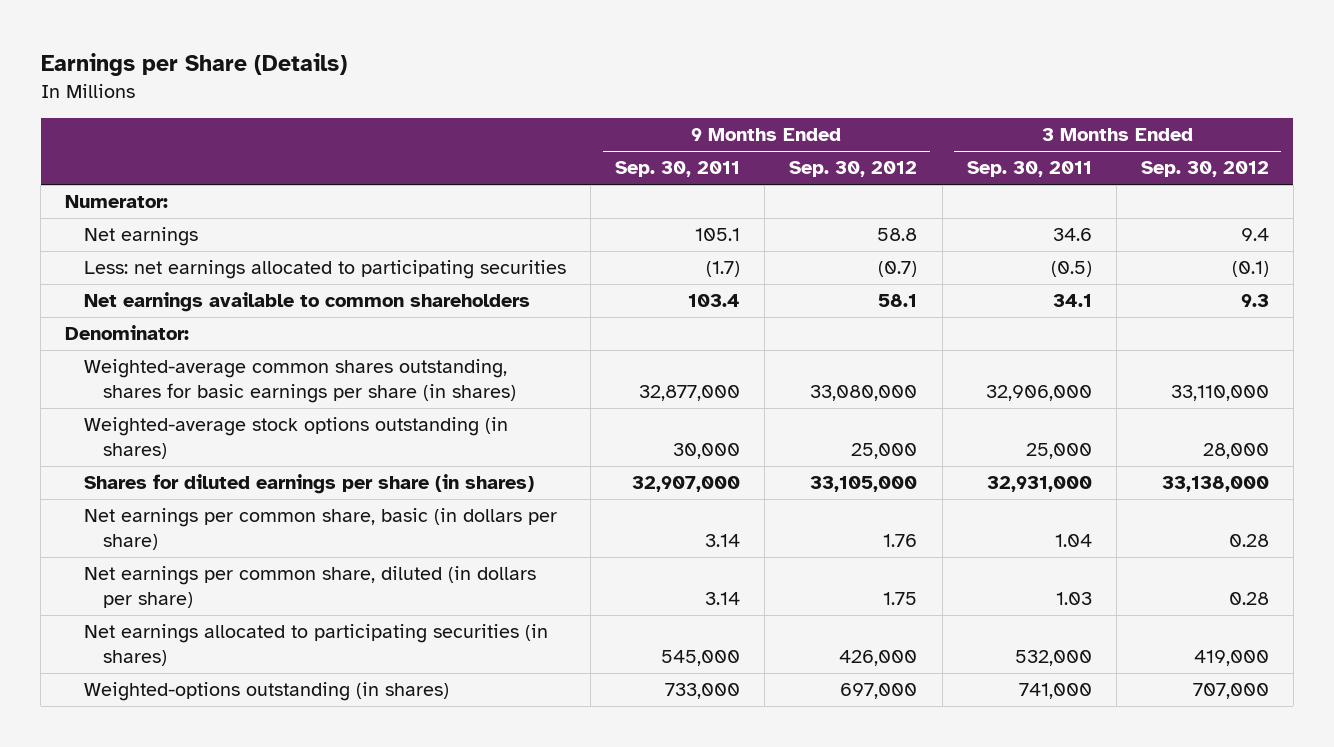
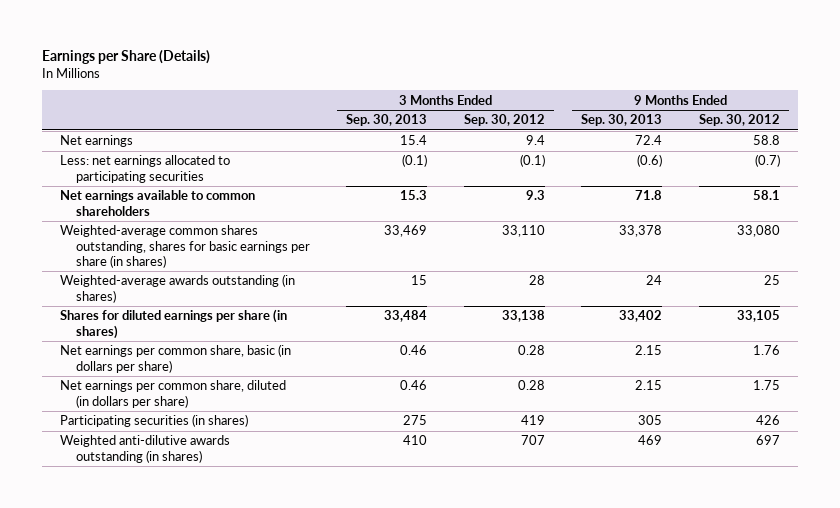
[615,161,741,178] Sep. 30, 2011 -> none
[966,161,1092,178] Sep. 30, 2011 -> none
none -> [346,114,428,127] Sep. 30, 2013
none -> [581,114,663,127] Sep. 30, 2013
[65,195,169,209] Numerator: -> none
[65,325,190,341] Denominator: -> none
[810,384,918,401] 33,080,000 -> [736,225,780,238] 33,080
[1170,384,1269,401] 33,110,000 -> [501,225,545,238] 33,110
[84,417,509,459] Weighted-average stock options outstanding (in shares) -> [60,274,296,303] Weighted-average awards outstanding (in shares)
[851,442,918,459] 25,000 -> [763,275,780,286] 25
[1202,442,1269,459] 28,000 -> [528,275,545,286] 28
[810,476,918,493] 33,105,000 -> [736,310,780,323] 33,105
[1161,476,1269,493] 33,138,000 -> [501,310,545,323] 33,138
[84,624,549,666] Net earnings allocated to participating securities (in shares) -> [60,414,249,428] Participating securities (in shares)
[839,649,918,666] 426,000 -> [755,415,780,426] 426
[1193,649,1269,666] 419,000 -> [520,415,545,426] 419
[84,682,450,702] Weighted-options outstanding (in shares) -> [60,435,231,463] Weighted anti-dilutive awards outstanding (in shares)
[840,683,918,700] 697,000 -> [755,435,780,446] 697
[1192,683,1269,700] 707,000 -> [520,435,545,446] 707

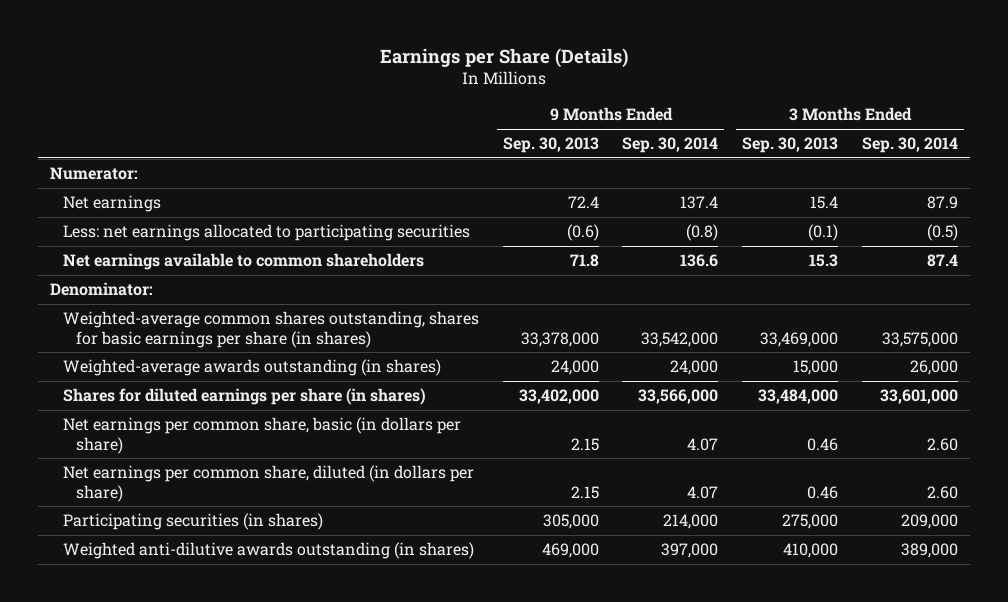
[463,114,545,127] Sep. 30, 2012 -> none
[698,114,780,127] Sep. 30, 2012 -> none
none -> [622,137,719,154] Sep. 30, 2014
none -> [862,137,959,154] Sep. 30, 2014
none -> [49,167,138,181] Numerator:
none -> [49,282,153,297] Denominator:
[384,225,428,238] 33,469 -> [760,331,839,347] 33,469,000
[619,225,663,238] 33,378 -> [520,331,599,347] 33,378,000
[411,275,428,286] 15 -> [793,360,839,376] 15,000
[646,275,663,286] 24 -> [550,360,599,376] 24,000
[384,310,428,323] 33,484 -> [758,389,839,405] 33,484,000
[619,310,663,323] 33,402 -> [518,389,599,405] 33,402,000
[403,415,428,426] 275 -> [782,514,839,530] 275,000
[638,415,663,426] 305 -> [542,514,599,530] 305,000
[403,435,428,446] 410 -> [783,543,839,559] 410,000
[638,435,663,446] 469 -> [541,543,599,559] 469,000

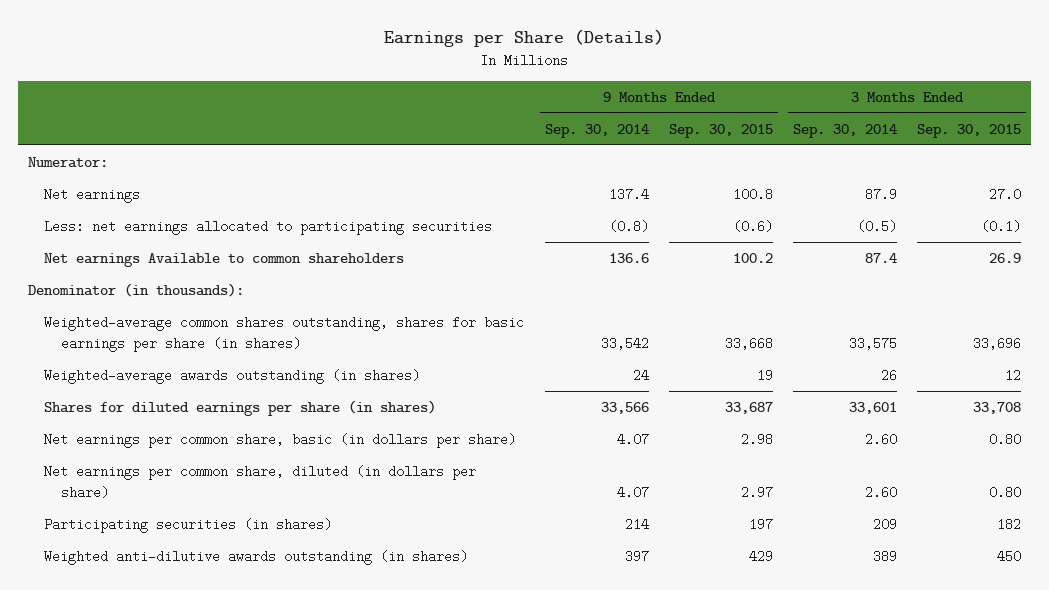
[502,137,599,154] Sep. 30, 2013 -> none
[742,137,839,154] Sep. 30, 2013 -> none
none -> [668,123,773,138] Sep. 30, 2015
none -> [917,123,1022,138] Sep. 30, 2015
[49,282,153,297] Denominator: -> none
[62,253,424,271] Net earnings available to common shareholders -> [44,252,405,267] Net earnings Available to common shareholders
none -> [27,282,244,297] Denominator (in thousands):
[641,331,719,347] 33,542,000 -> [600,336,649,350] 33,542
[882,331,959,347] 33,575,000 -> [848,336,897,350] 33,575
[670,360,719,376] 24,000 -> [632,368,649,382] 24
[910,360,959,376] 26,000 -> [880,368,897,382] 26
[638,389,719,405] 33,566,000 -> [600,401,649,414] 33,566
[880,389,959,405] 33,601,000 -> [848,401,897,414] 33,601
[663,514,719,530] 214,000 -> [624,517,649,531] 214
[901,514,959,530] 209,000 -> [872,517,897,531] 209
[661,543,719,559] 397,000 -> [624,549,649,563] 397
[901,543,959,559] 389,000 -> [872,549,897,563] 389

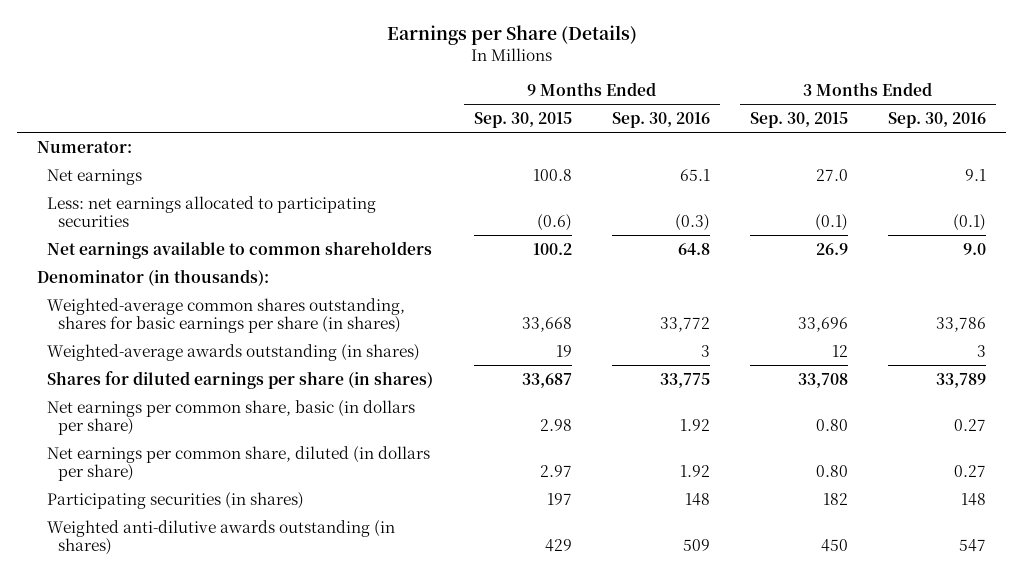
[544,123,649,138] Sep. 30, 2014 -> none
[792,123,897,138] Sep. 30, 2014 -> none
none -> [611,111,710,128] Sep. 30, 2016
none -> [888,111,987,128] Sep. 30, 2016
[44,252,405,267] Net earnings Available to common shareholders -> [47,240,433,259] Net earnings available to common shareholders

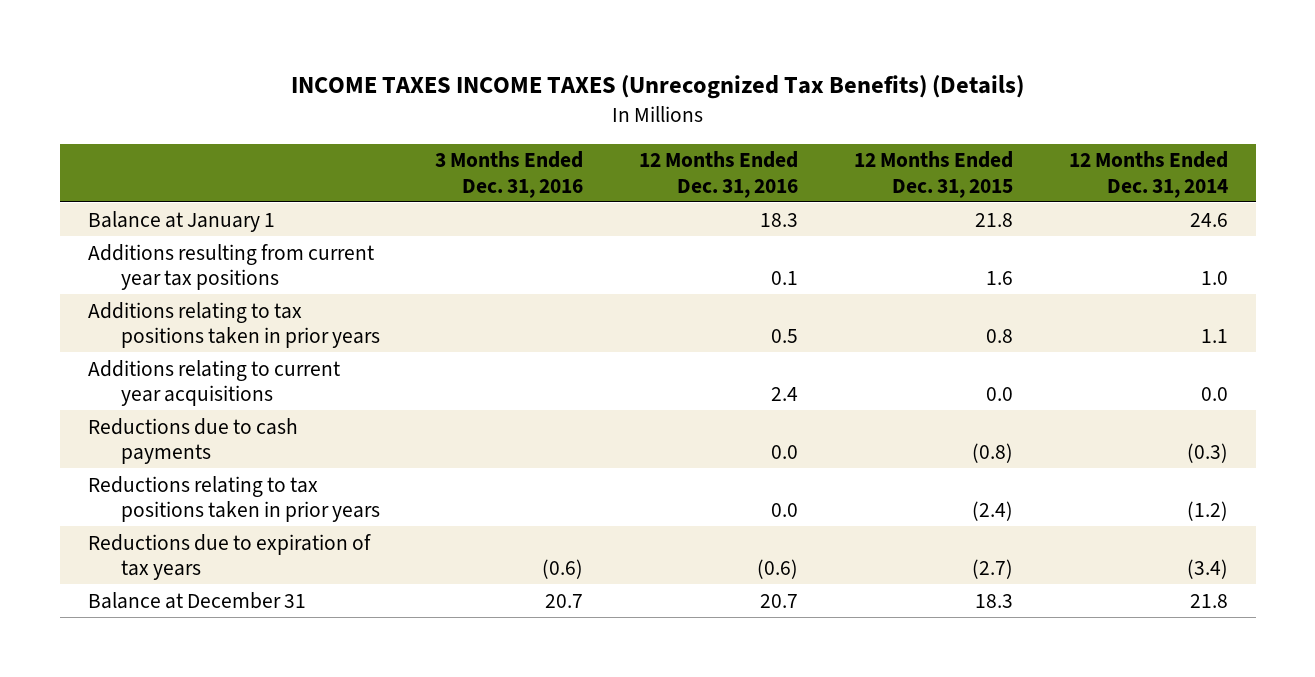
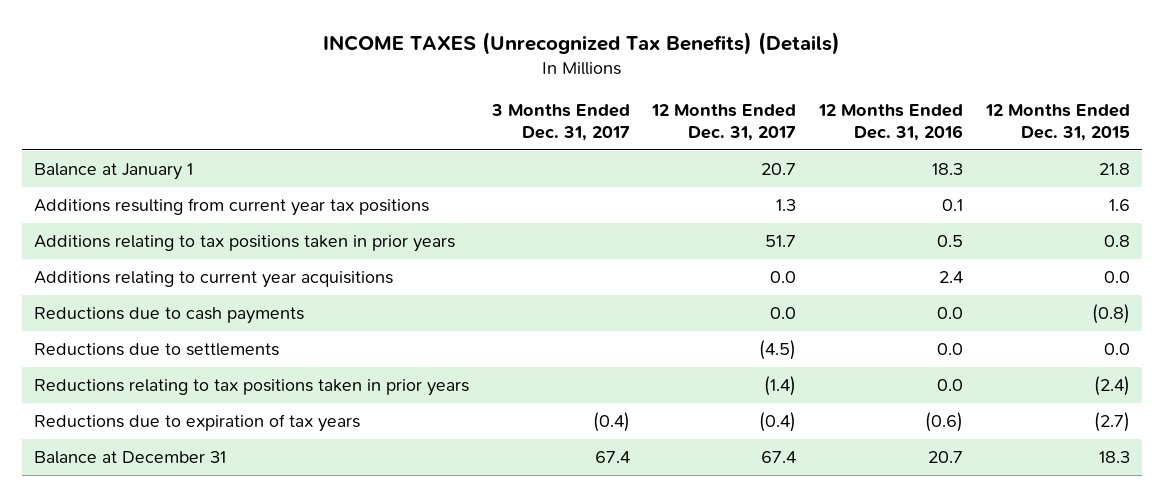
[290,75,1024,100] INCOME TAXES INCOME TAXES (Unrecognized Tax Benefits) (Details) -> [322,32,840,56] INCOME TAXES (Unrecognized Tax Benefits) (Details)
[435,151,584,198] 3 Months Ended Dec. 31, 2016 -> none
[1068,151,1228,198] 12 Months Ended Dec. 31, 2014 -> none
none -> [490,103,630,142] 3 Months Ended Dec. 31, 2017
none -> [651,103,797,142] 12 Months Ended Dec. 31, 2017
none -> [33,342,279,356] Reductions due to settlements

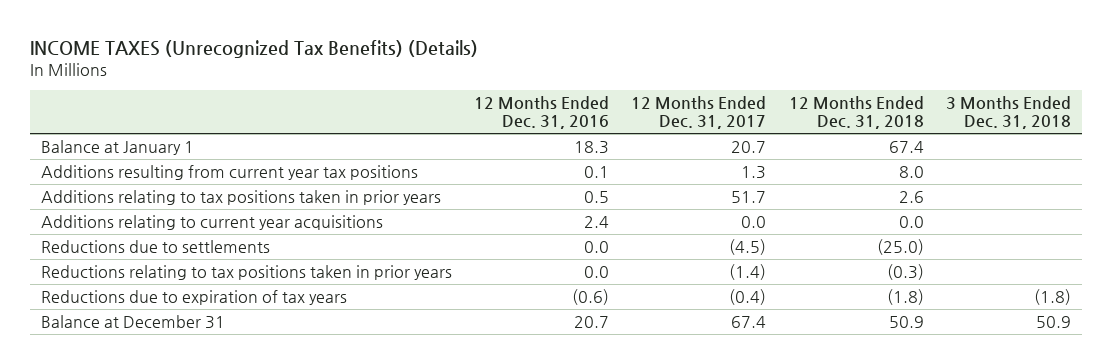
[490,103,630,142] 3 Months Ended Dec. 31, 2017 -> none
[985,103,1131,142] 12 Months Ended Dec. 31, 2015 -> none
none -> [788,96,924,130] 12 Months Ended Dec. 31, 2018
none -> [945,96,1071,130] 3 Months Ended Dec. 31, 2018
[33,306,304,324] Reductions due to cash payments -> none

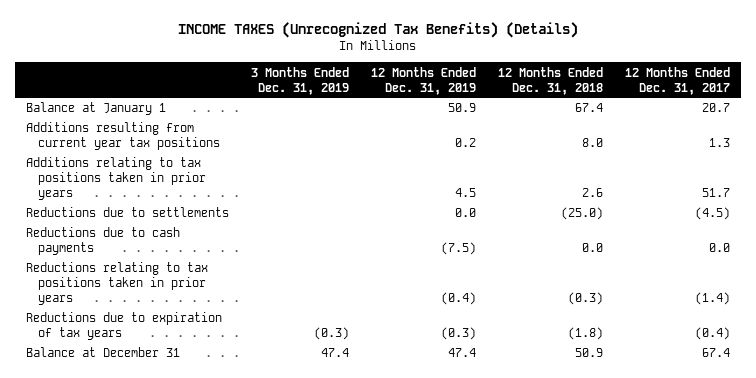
[474,96,610,130] 12 Months Ended Dec. 31, 2016 -> none
[945,96,1071,130] 3 Months Ended Dec. 31, 2018 -> none
none -> [251,66,350,95] 3 Months Ended Dec. 31, 2019
none -> [371,66,477,95] 12 Months Ended Dec. 31, 2019
[41,215,384,231] Additions relating to current year acquisitions -> none
none -> [25,227,180,256] Reductions due to cash payments

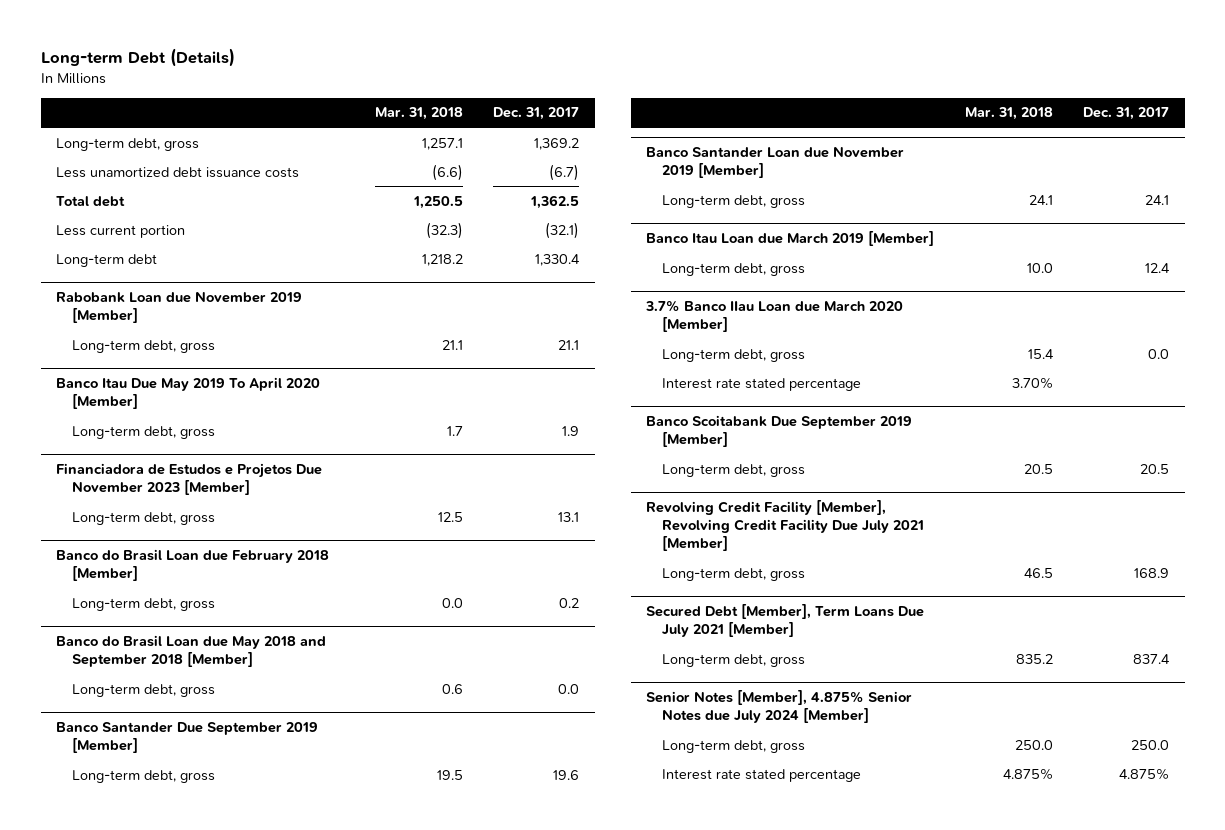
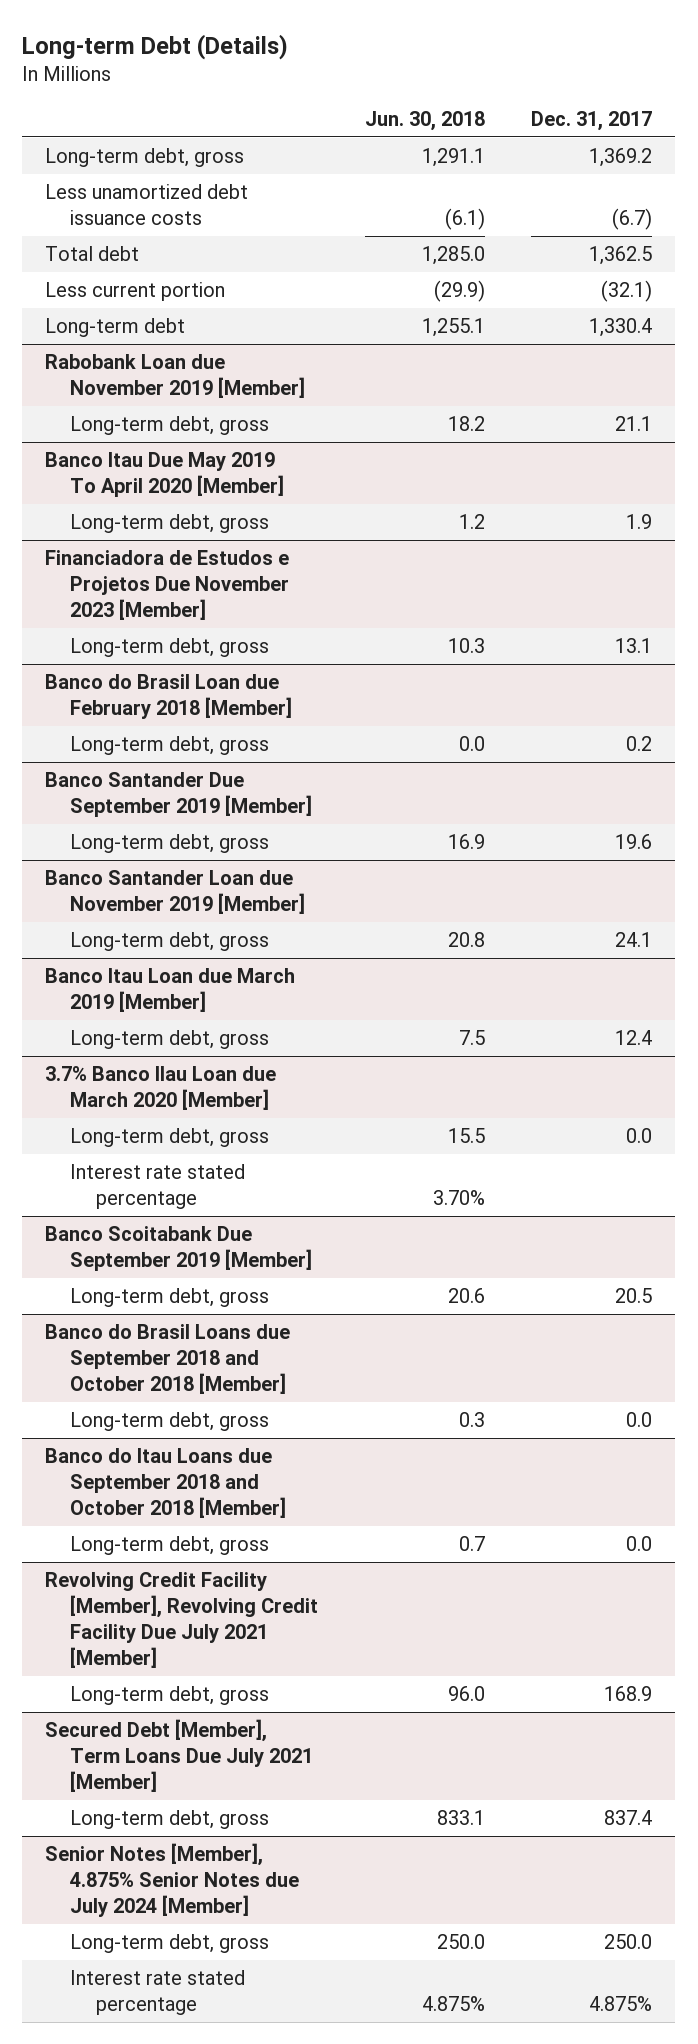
[374,107,463,121] Mar. 31, 2018 -> none
none -> [364,111,485,132] Jun. 30, 2018
[56,634,327,668] Banco do Brasil Loan due May 2018 and September 2018 [Member] -> none
[71,683,215,697] Long-term debt, gross -> none
none -> [45,1324,291,1395] Banco do Brasil Loans due September 2018 and October 2018 [Member]
none -> [70,1412,270,1432] Long-term debt, gross
none -> [45,1448,287,1519] Banco do Itau Loans due September 2018 and October 2018 [Member]
none -> [70,1536,270,1556] Long-term debt, gross

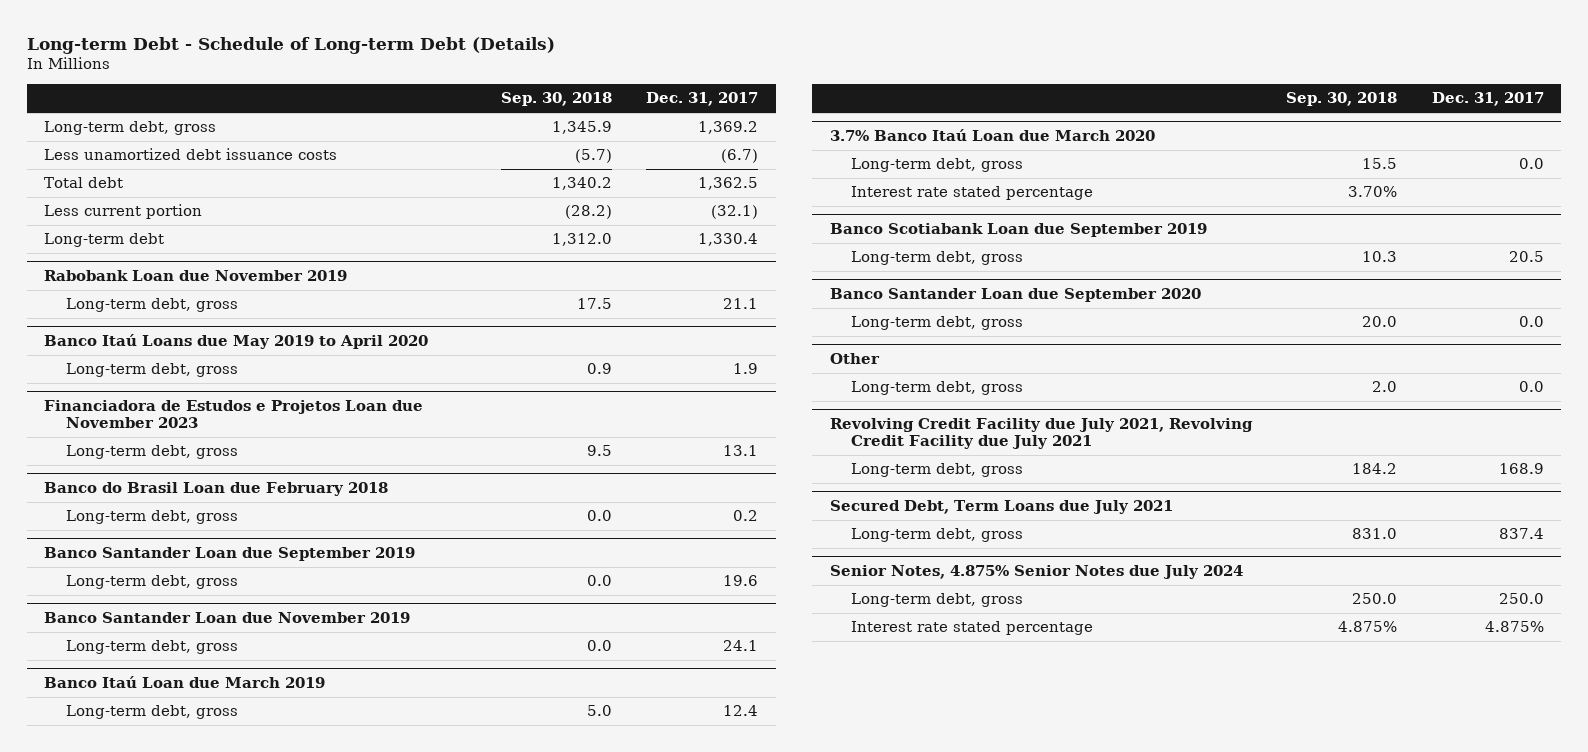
[22,33,289,60] Long-term Debt (Details) -> [26,36,555,54] Long-term Debt - Schedule of Long-term Debt (Details)
[364,111,485,132] Jun. 30, 2018 -> none
none -> [500,92,612,107] Sep. 30, 2018
[45,354,306,399] Rabobank Loan due November 2019 [Member] -> [44,269,348,281] Rabobank Loan due November 2019
[45,452,285,498] Banco Itau Due May 2019 To April 2020 [Member] -> [44,333,429,349] Banco Itaú Loans due May 2019 to April 2020
[45,550,290,621] Financiadora de Estudos e Projetos Due November 2023 [Member] -> [44,399,424,428] Financiadora de Estudos e Projetos Loan due November 2023
[45,674,293,720] Banco do Brasil Loan due February 2018 [Member] -> [44,481,389,496] Banco do Brasil Loan due February 2018
[45,772,313,818] Banco Santander Due September 2019 [Member] -> [44,546,416,561] Banco Santander Loan due September 2019
[45,870,306,915] Banco Santander Loan due November 2019 [Member] -> [44,611,411,623] Banco Santander Loan due November 2019
[45,968,296,1013] Banco Itau Loan due March 2019 [Member] -> [44,675,326,688] Banco Itaú Loan due March 2019
[45,1066,277,1111] 3.7% Banco IIau Loan due March 2020 [Member] -> [829,128,1155,141] 3.7% Banco Itaú Loan due March 2020
[45,1226,313,1272] Banco Scoitabank Due September 2019 [Member] -> [829,222,1207,237] Banco Scotiabank Loan due September 2019
[45,1324,291,1395] Banco do Brasil Loans due September 2018 and October 2018 [Member] -> none
none -> [829,287,1201,302] Banco Santander Loan due September 2020
[45,1448,287,1519] Banco do Itau Loans due September 2018 and October 2018 [Member] -> none
none -> [829,352,880,364] Other
[45,1572,319,1669] Revolving Credit Facility [Member], Revolving Credit Facility Due July 2021 [Member] -> [829,417,1253,449] Revolving Credit Facility due July 2021, Revolving Credit Facility due July 2021
[45,1719,314,1793] Secured Debt [Member], Term Loans Due July 2021 [Member] -> [829,499,1173,514] Secured Debt, Term Loans due July 2021
[45,1843,300,1918] Senior Notes [Member], 4.875% Senior Notes due July 2024 [Member] -> [829,564,1243,579] Senior Notes, 4.875% Senior Notes due July 2024

